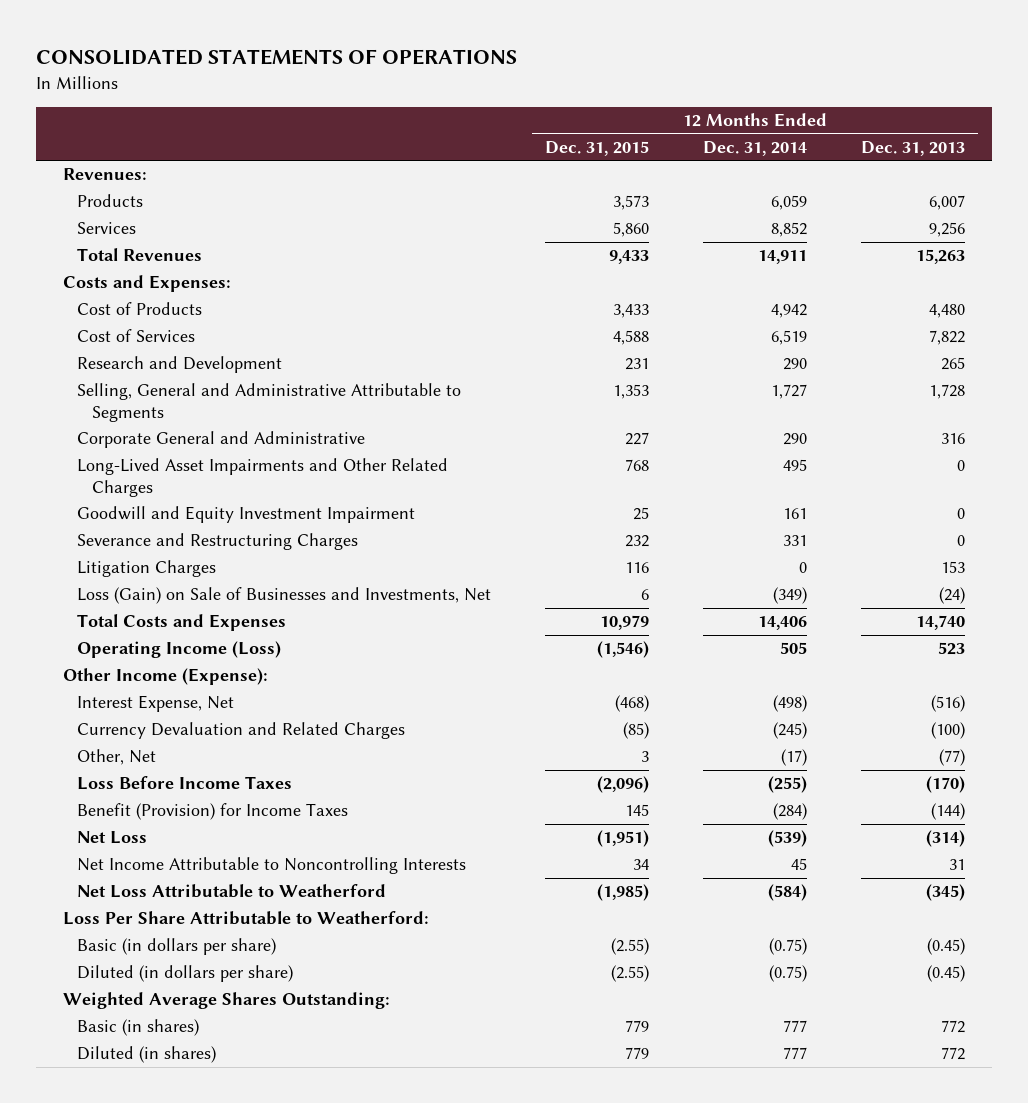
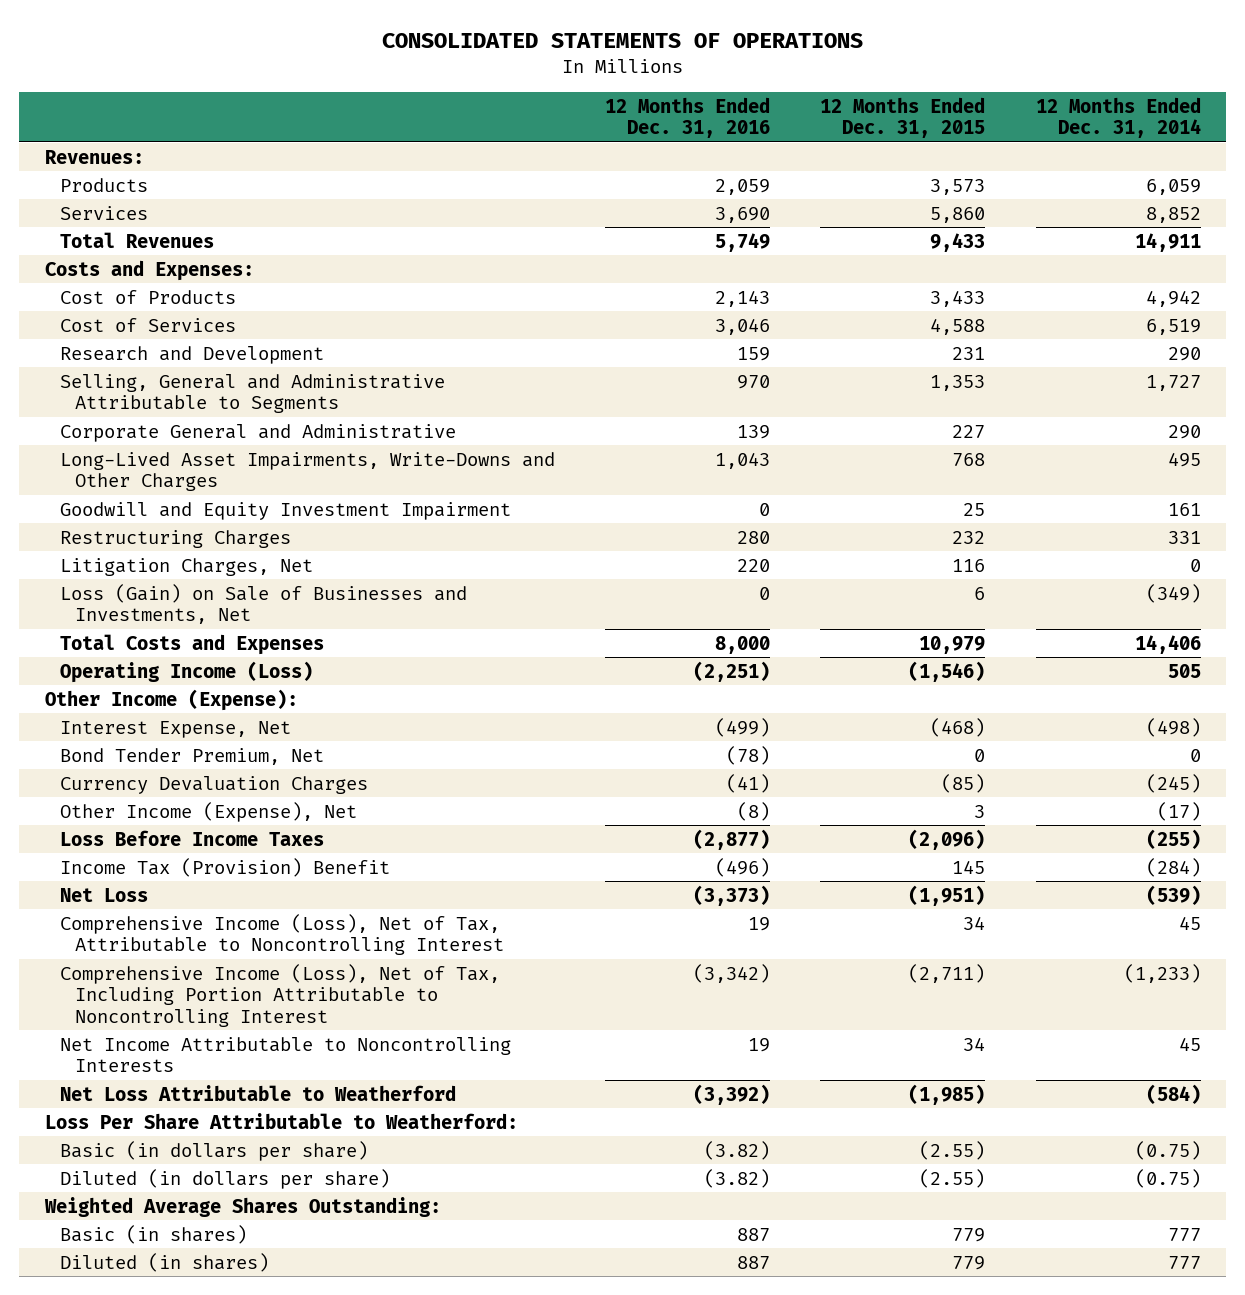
[860,140,965,156] Dec. 31, 2013 -> none
none -> [604,96,770,139] 12 Months Ended Dec. 31, 2016
[77,458,449,497] Long-Lived Asset Impairments and Other Related Charges -> [59,451,555,492] Long-Lived Asset Impairments, Write-Downs and Other Charges
[77,533,359,551] Severance and Restructuring Charges -> [59,529,291,548] Restructuring Charges
[77,560,217,578] Litigation Charges -> [59,557,313,576] Litigation Charges, Net
none -> [59,747,324,765] Bond Tender Premium, Net
[77,722,406,740] Currency Devaluation and Related Charges -> [59,775,368,794] Currency Devaluation Charges
[77,749,157,766] Other, Net -> [59,801,357,822] Other Income (Expense), Net
[77,803,349,821] Benefit (Provision) for Income Taxes -> [59,857,390,877] Income Tax (Provision) Benefit
none -> [59,913,504,956] Comprehensive Income (Loss), Net of Tax, Attributable to Noncontrolling Interest
none -> [59,963,500,1027] Comprehensive Income (Loss), Net of Tax, Including Portion Attributable to Noncontrolling Interest

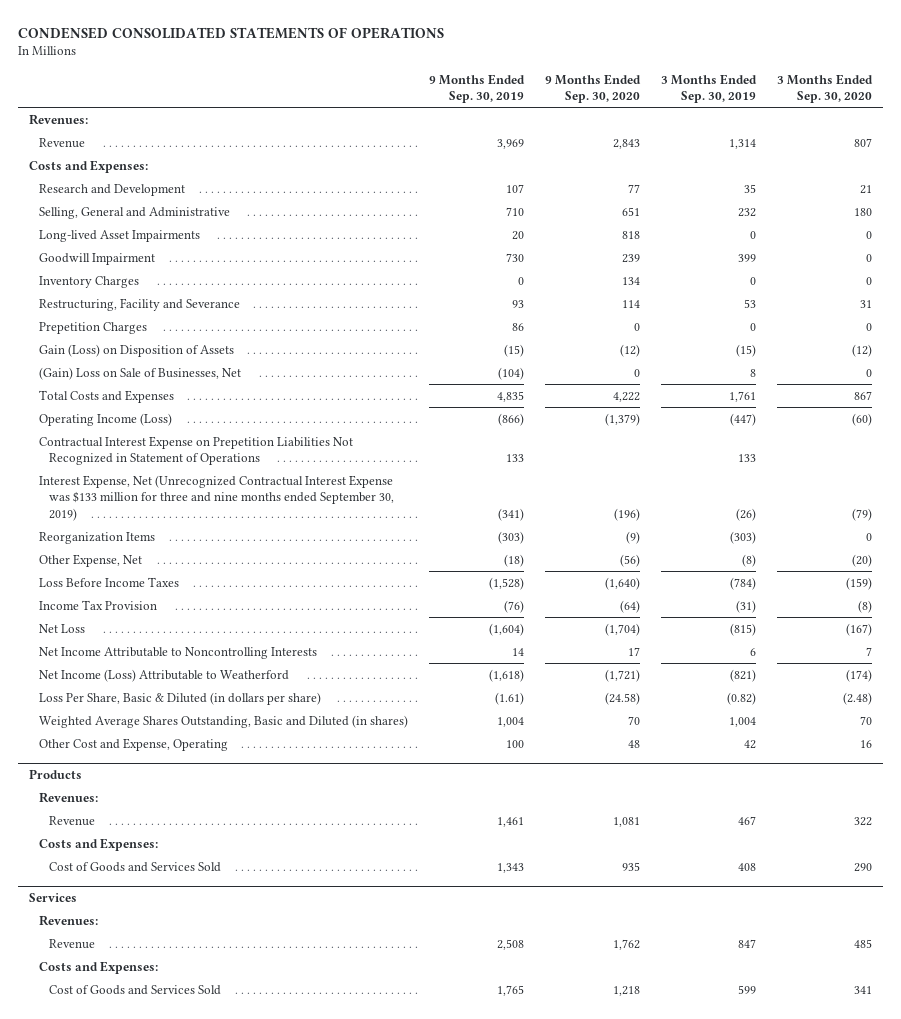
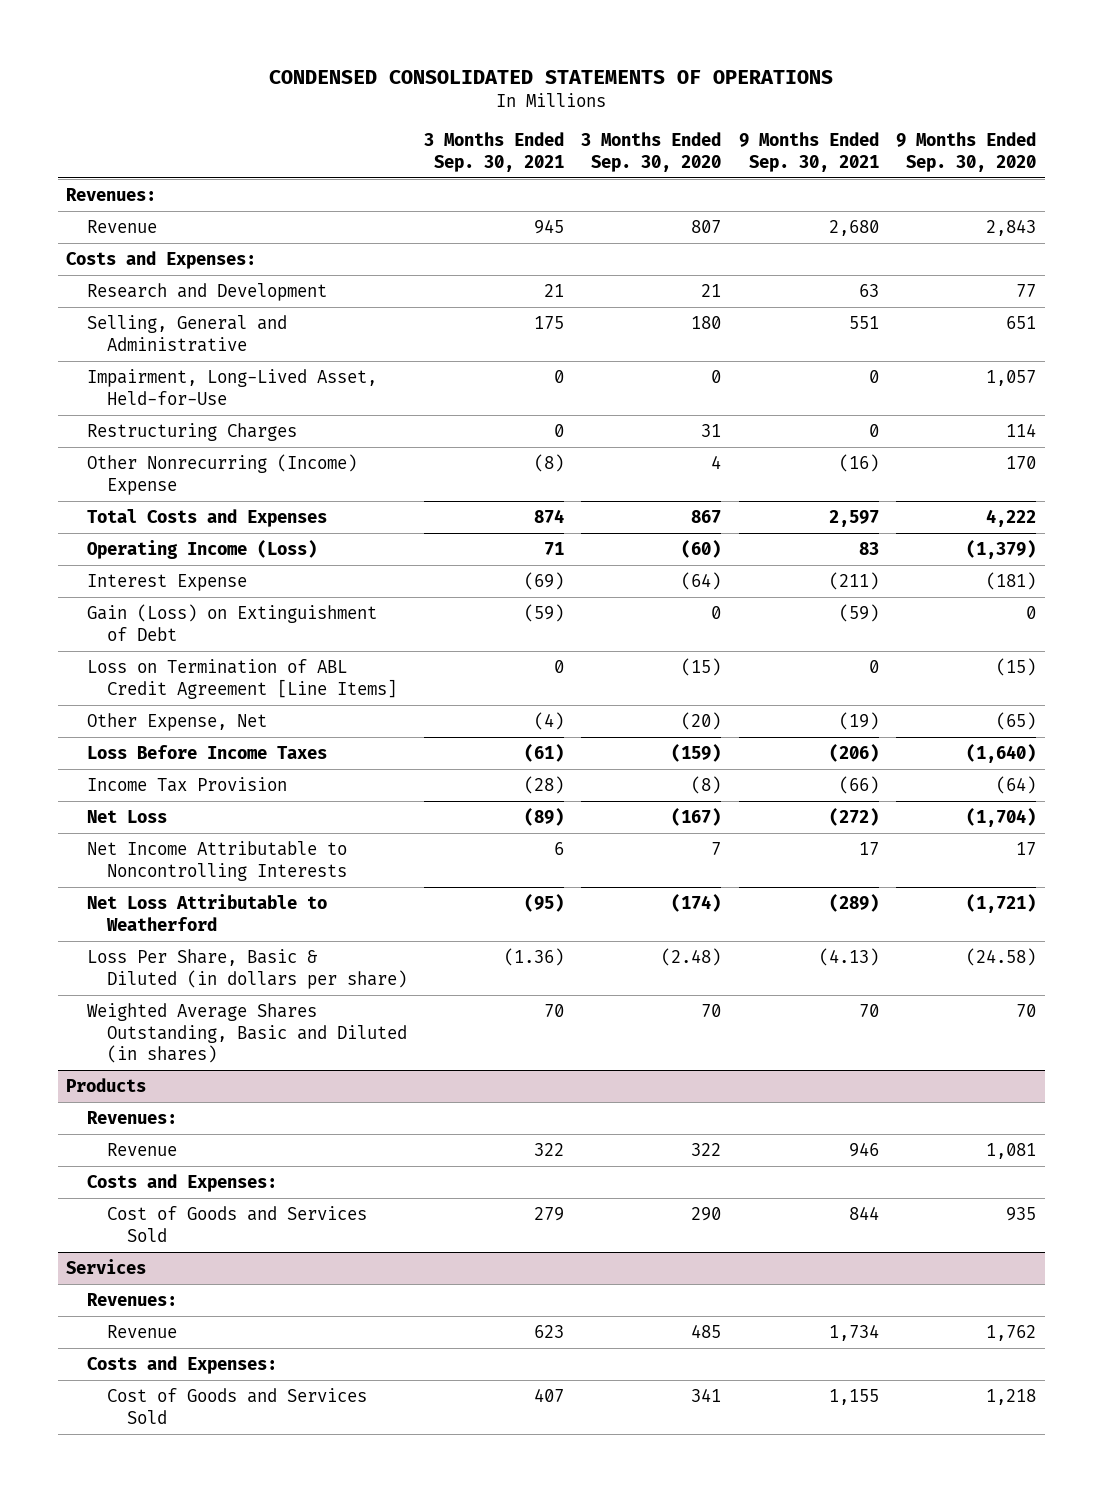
[428,73,525,104] 9 Months Ended Sep. 30, 2019 -> none
[661,73,758,104] 3 Months Ended Sep. 30, 2019 -> none
none -> [424,132,565,172] 3 Months Ended Sep. 30, 2021
none -> [738,132,879,172] 9 Months Ended Sep. 30, 2021
[38,252,155,265] Goodwill Impairment -> none
[38,275,139,288] Inventory Charges -> none
[38,321,147,334] Prepetition Charges -> none
[38,343,234,357] Gain (Loss) on Disposition of Assets -> none
[38,366,241,380] (Gain) Loss on Sale of Businesses, Net -> none
[38,229,200,242] Long-lived Asset Impairments -> [86,369,377,405] Impairment, Long-Lived Asset, Held-for-Use
[622,230,641,239] 818 -> [986,370,1037,387] 1,057
[38,297,240,311] Restructuring, Facility and Severance -> [86,423,297,442] Restructuring Charges
none -> [86,454,357,495] Other Nonrecurring (Income) Expense
[38,435,353,466] Contractual Interest Expense on Prepetition Liabilities Not Recognized in Statement of Operations -> none
[38,474,394,521] Interest Expense, Net (Unrecognized Contractual Interest Expense was $133 million for three and nine months ended September 30, 2019) -> none
[38,531,155,544] Reorganization Items -> none
none -> [86,574,247,592] Interest Expense
none -> [86,604,377,641] Gain (Loss) on Extinguishment of Debt
none -> [86,659,397,699] Loss on Termination of ABL Credit Agreement [Line Items]
[620,553,641,567] (56) -> [996,712,1037,731] (65)
[38,668,289,682] Net Income (Loss) Attributable to Weatherford -> [86,894,327,931] Net Loss Attributable to Weatherford
[38,737,228,751] Other Cost and Expense, Operating -> none

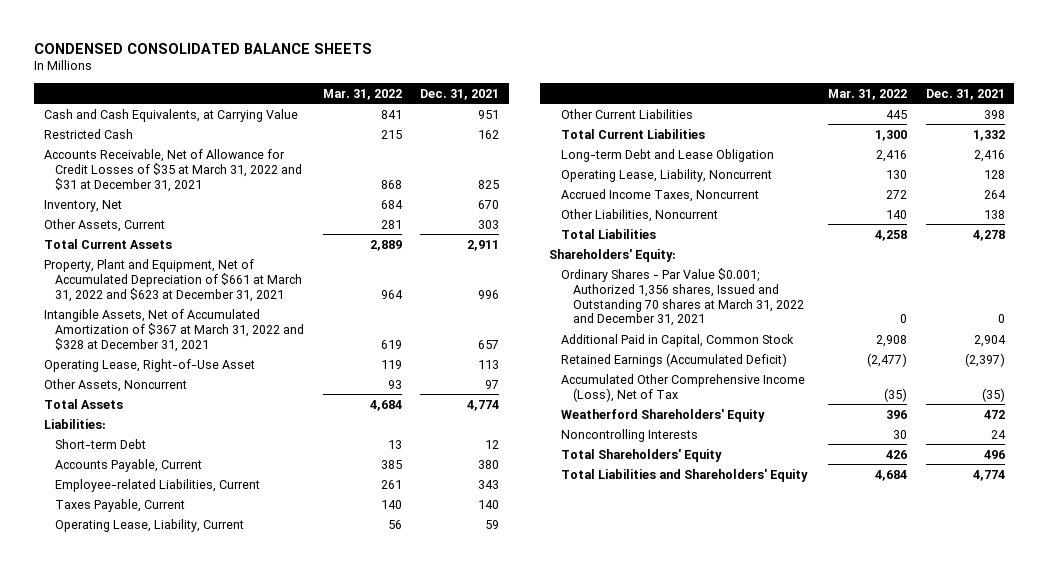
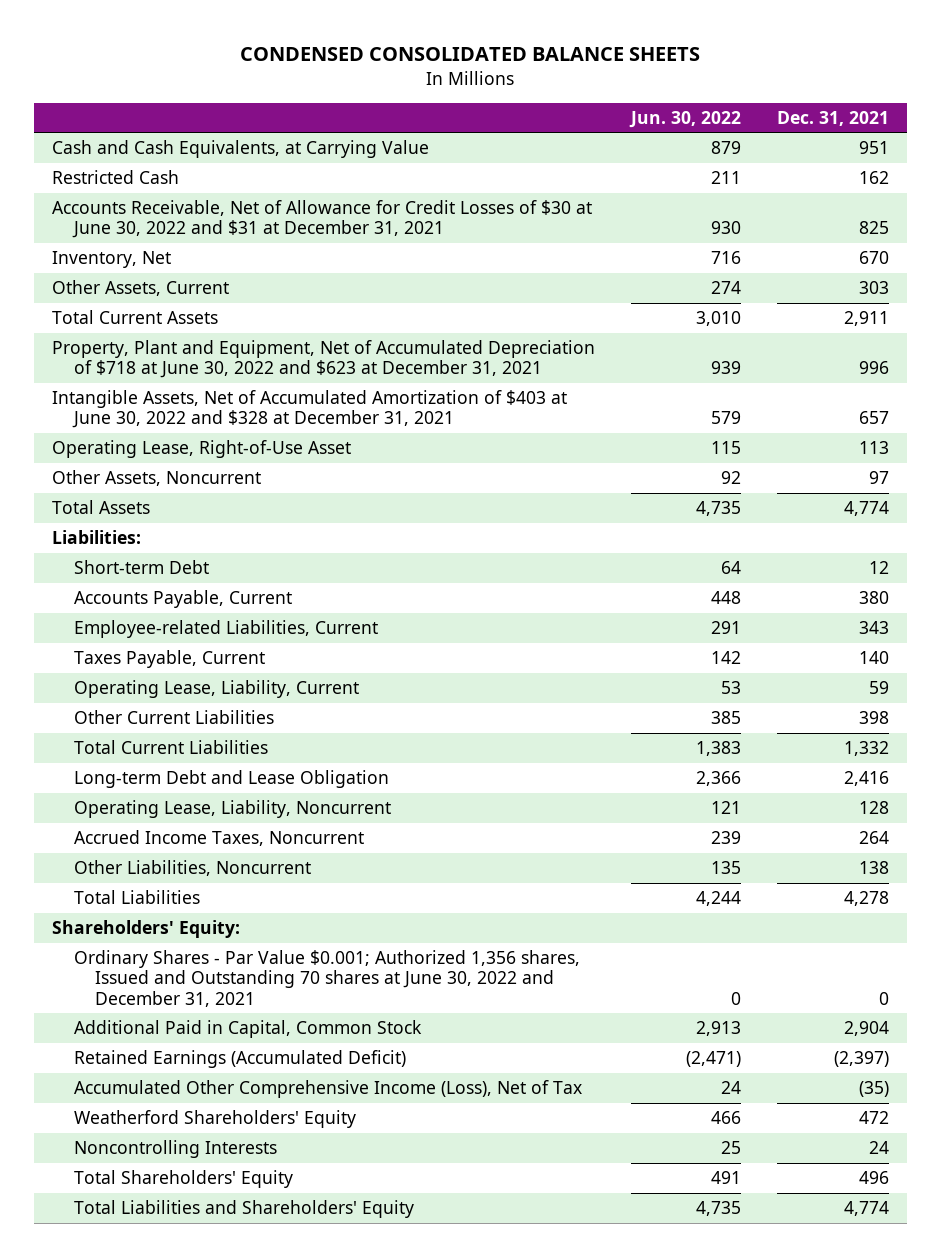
[322,88,402,100] Mar. 31, 2022 -> none
none -> [628,111,741,129] Jun. 30, 2022
[43,148,303,192] Accounts Receivable, Net of Allowance for Credit Losses of $35 at March 31, 2022 and $31 at December 31, 2021 -> [52,200,593,239] Accounts Receivable, Net of Allowance for Credit Losses of $30 at June 30, 2022 and $31 at December 31, 2021
[43,258,303,302] Property, Plant and Equipment, Net of Accumulated Depreciation of $661 at March 31, 2022 and $623 at December 31, 2021 -> [52,340,596,379] Property, Plant and Equipment, Net of Accumulated Depreciation of $718 at June 30, 2022 and $623 at December 31, 2021
[43,308,305,352] Intangible Assets, Net of Accumulated Amortization of $367 at March 31, 2022 and $328 at December 31, 2021 -> [52,390,568,429] Intangible Assets, Net of Accumulated Amortization of $403 at June 30, 2022 and $328 at December 31, 2021
[560,267,804,327] Ordinary Shares - Par Value $0.001; Authorized 1,356 shares, Issued and Outstanding 70 shares at March 31, 2022 and December 31, 2021 -> [73,950,580,1007] Ordinary Shares - Par Value $0.001; Authorized 1,356 shares, Issued and Outstanding 70 shares at June 30, 2022 and December 31, 2021

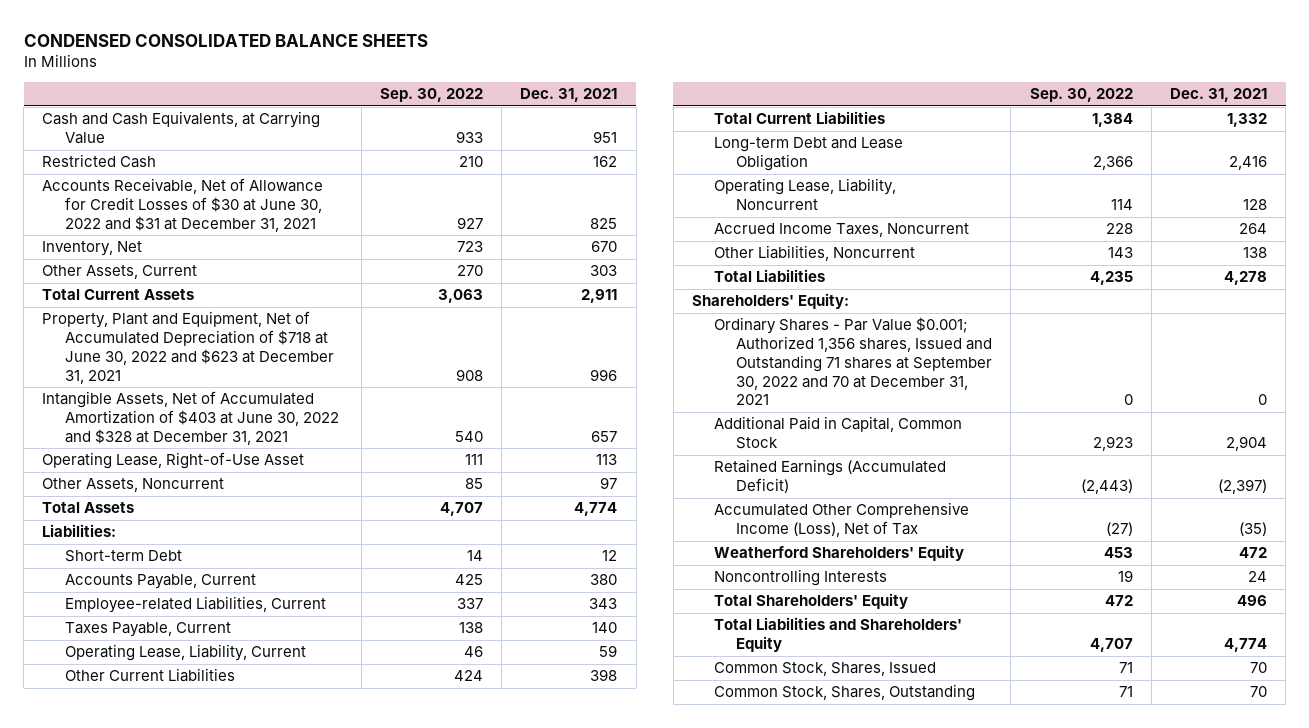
[628,111,741,129] Jun. 30, 2022 -> none
none -> [380,88,484,103] Sep. 30, 2022
[73,950,580,1007] Ordinary Shares - Par Value $0.001; Authorized 1,356 shares, Issued and Outstanding 70 shares at June 30, 2022 and December 31, 2021 -> [714,317,993,406] Ordinary Shares - Par Value $0.001; Authorized 1,356 shares, Issued and Outstanding 71 shares at September 30, 2022 and 70 at December 31, 2021
none -> [714,662,937,677] Common Stock, Shares, Issued
none -> [714,684,976,702] Common Stock, Shares, Outstanding

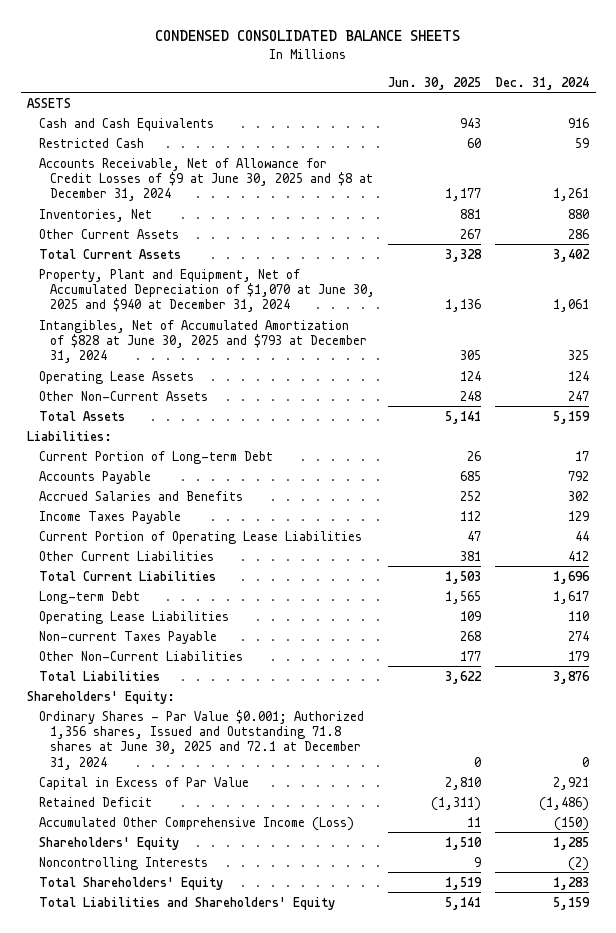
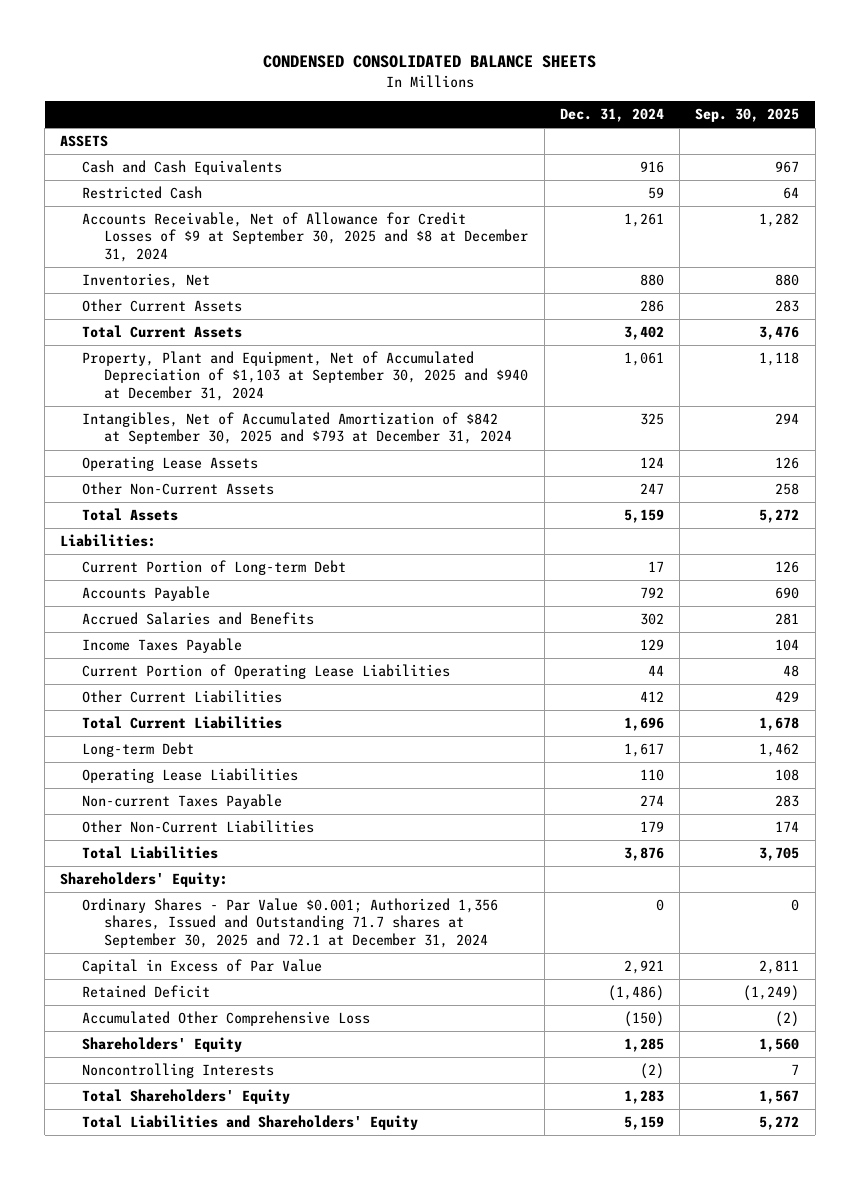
[388,76,482,90] Jun. 30, 2025 -> none
none -> [695,108,800,123] Sep. 30, 2025
[38,157,373,202] Accounts Receivable, Net of Allowance for Credit Losses of $9 at June 30, 2025 and $8 at December 31, 2024 -> [82,212,529,262] Accounts Receivable, Net of Allowance for Credit Losses of $9 at September 30, 2025 and $8 at December 31, 2024
[38,268,375,313] Property, Plant and Equipment, Net of Accumulated Depreciation of $1,070 at June 30, 2025 and $940 at December 31, 2024 -> [82,351,529,401] Property, Plant and Equipment, Net of Accumulated Depreciation of $1,103 at September 30, 2025 and $940 at December 31, 2024
[38,319,367,364] Intangibles, Net of Accumulated Amortization of $828 at June 30, 2025 and $793 at December 31, 2024 -> [82,412,513,445] Intangibles, Net of Accumulated Amortization of $842 at September 30, 2025 and $793 at December 31, 2024
[38,709,364,770] Ordinary Shares - Par Value $0.001; Authorized 1,356 shares, Issued and Outstanding 71.8 shares at June 30, 2025 and 72.1 at December 31, 2024 -> [82,898,499,948] Ordinary Shares - Par Value $0.001; Authorized 1,356 shares, Issued and Outstanding 71.7 shares at September 30, 2025 and 72.1 at December 31, 2024
[38,816,354,831] Accumulated Other Comprehensive Income (Loss) -> [82,1011,371,1027] Accumulated Other Comprehensive Loss

